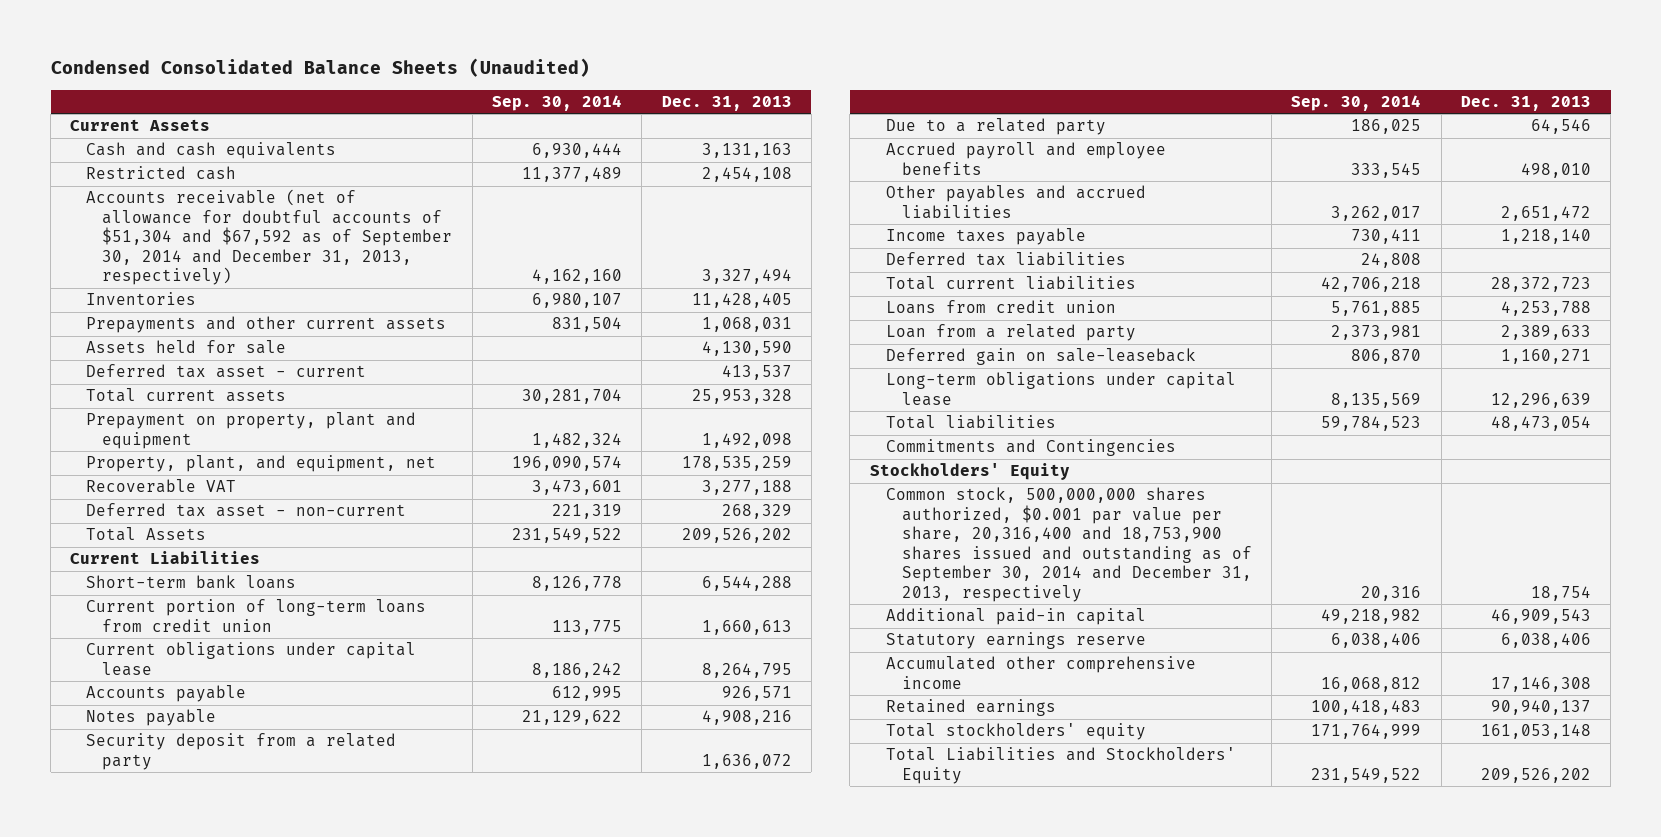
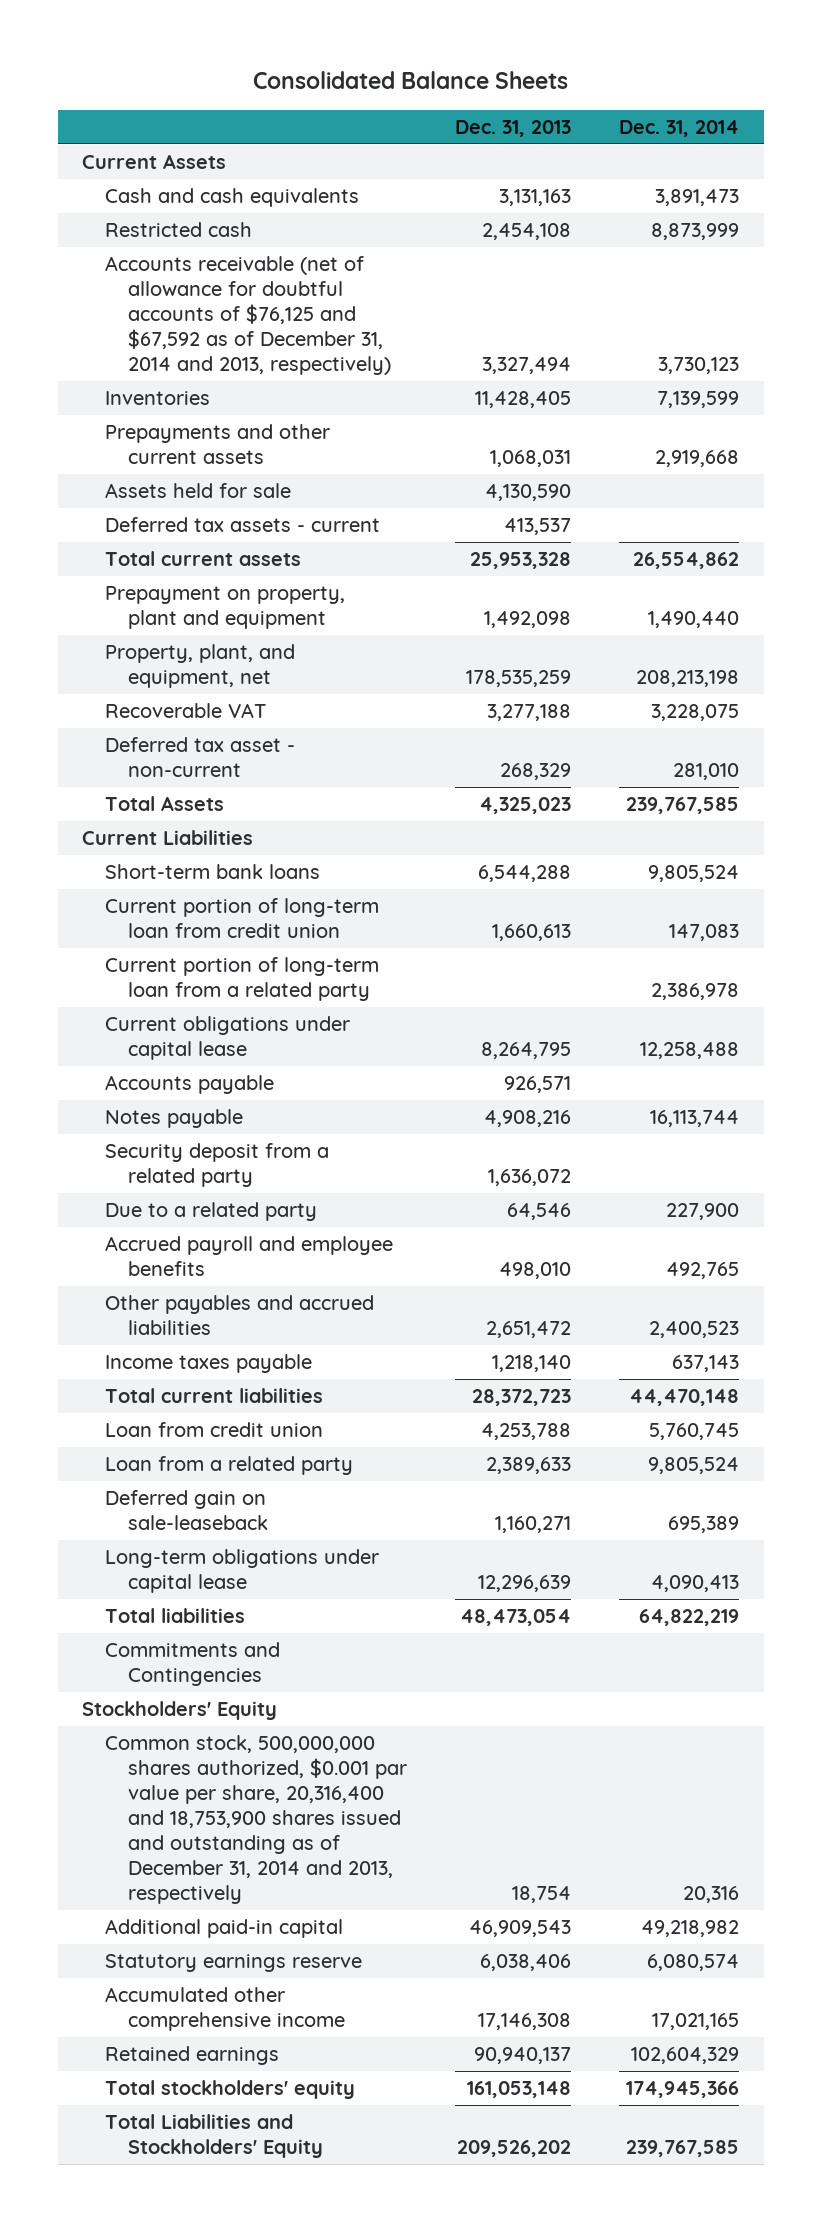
[50,58,590,78] Condensed Consolidated Balance Sheets (Unaudited) -> [252,71,568,90] Consolidated Balance Sheets
[492,95,623,112] Sep. 30, 2014 -> none
none -> [619,119,740,137] Dec. 31, 2014
[86,189,453,286] Accounts receivable (net of allowance for doubtful accounts of $51,304 and $67,592 as of September 30, 2014 and December 31, 2013, respectively) -> [104,256,391,376] Accounts receivable (net of allowance for doubtful accounts of $76,125 and $67,592 as of December 31, 2014 and 2013, respectively)
[86,364,367,379] Deferred tax asset - current -> [104,517,380,533] Deferred tax assets - current
[681,528,792,544] 209,526,202 -> [478,797,571,815] 4,325,023
[86,599,427,632] Current portion of long-term loans from credit union -> [104,898,379,939] Current portion of long-term loan from credit union
none -> [104,957,379,1002] Current portion of long-term loan from a related party
[885,252,1126,267] Deferred tax liabilities -> none
[885,300,1116,315] Loans from credit union -> [104,1422,323,1438] Loan from credit union
[885,487,1252,602] Common stock, 500,000,000 shares authorized, $0.001 par value per share, 20,316,400 and 18,753,900 shares issued and outstanding as of September 30, 2014 and December 31, 2013, respectively -> [104,1735,407,1905] Common stock, 500,000,000 shares authorized, $0.001 par value per share, 20,316,400 and 18,753,900 shares issued and outstanding as of December 31, 2014 and 2013, respectively

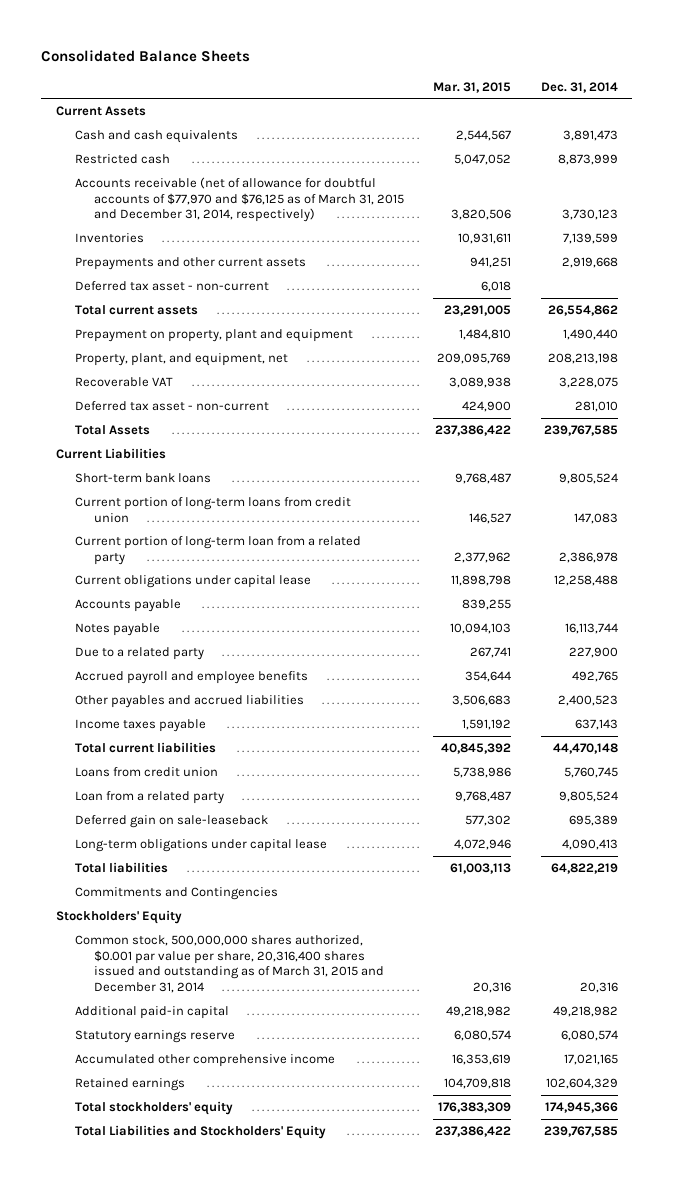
[454,119,571,137] Dec. 31, 2013 -> none
none -> [433,81,512,93] Mar. 31, 2015
[104,256,391,376] Accounts receivable (net of allowance for doubtful accounts of $76,125 and $67,592 as of December 31, 2014 and 2013, respectively) -> [74,177,405,223] Accounts receivable (net of allowance for doubtful accounts of $77,970 and $76,125 as of March 31, 2015 and December 31, 2014, respectively)
[104,483,291,499] Assets held for sale -> none
[104,517,380,533] Deferred tax assets - current -> [74,281,269,292] Deferred tax asset - non-current
[104,898,379,939] Current portion of long-term loan from credit union -> [74,497,351,523] Current portion of long-term loans from credit union
[104,1143,329,1188] Security deposit from a related party -> none
[104,1422,323,1438] Loan from credit union -> [74,767,218,778] Loans from credit union
[104,1735,407,1905] Common stock, 500,000,000 shares authorized, $0.001 par value per share, 20,316,400 and 18,753,900 shares issued and outstanding as of December 31, 2014 and 2013, respectively -> [74,935,385,994] Common stock, 500,000,000 shares authorized, $0.001 par value per share, 20,316,400 shares issued and outstanding as of March 31, 2015 and December 31, 2014

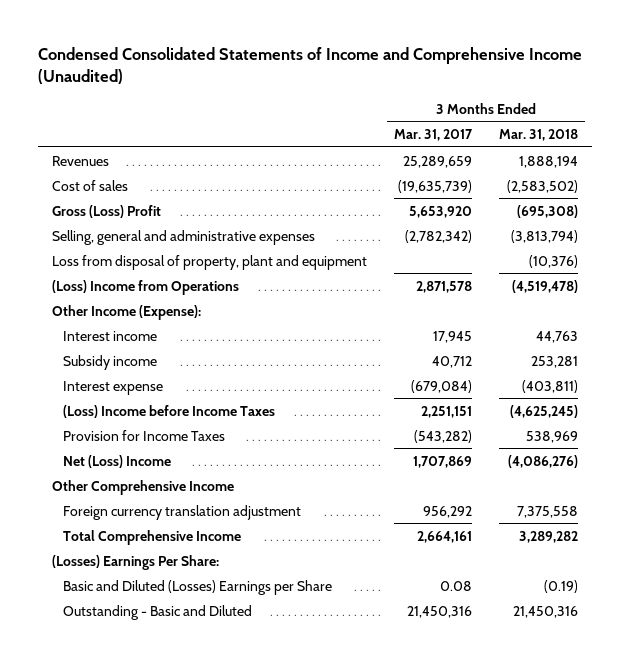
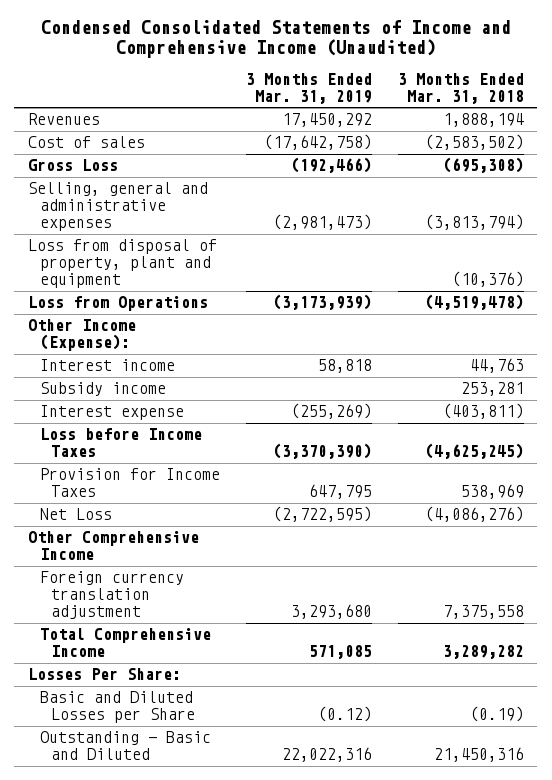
[394,129,474,142] Mar. 31, 2017 -> none
none -> [245,72,372,104] 3 Months Ended Mar. 31, 2019
[52,204,162,218] Gross (Loss) Profit -> [27,159,118,172] Gross Loss
[52,279,240,295] (Loss) Income from Operations -> [27,296,208,312] Loss from Operations
[63,404,276,418] (Loss) Income before Income Taxes -> [39,428,202,458] Loss before Income Taxes
[63,454,172,468] Net (Loss) Income -> [39,508,112,521] Net Loss
[52,554,220,570] (Losses) Earnings Per Share: -> [27,668,181,681] Losses Per Share:
[63,579,333,595] Basic and Diluted (Losses) Earnings per Share -> [39,691,196,724] Basic and Diluted Losses per Share

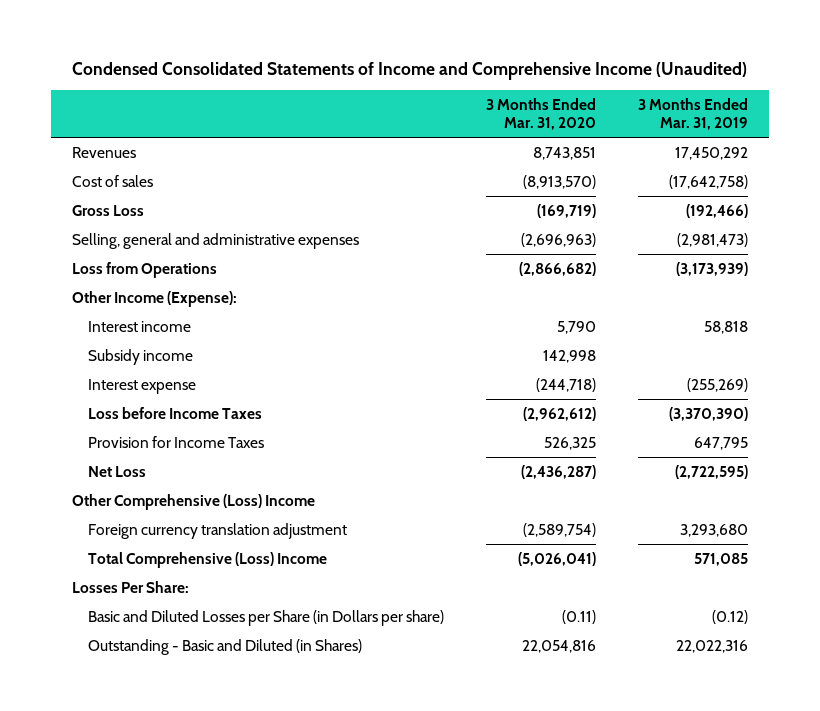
[398,72,525,104] 3 Months Ended Mar. 31, 2018 -> none
none -> [486,97,597,131] 3 Months Ended Mar. 31, 2020
[27,239,217,288] Loss from disposal of property, plant and equipment -> none
[27,531,199,561] Other Comprehensive Income -> [71,493,315,510] Other Comprehensive (Loss) Income
[39,628,211,658] Total Comprehensive Income -> [88,551,328,568] Total Comprehensive (Loss) Income
[39,691,196,724] Basic and Diluted Losses per Share -> [88,609,445,626] Basic and Diluted Losses per Share (in Dollars per share)
[39,731,211,761] Outstanding - Basic and Diluted -> [88,638,363,655] Outstanding - Basic and Diluted (in Shares)

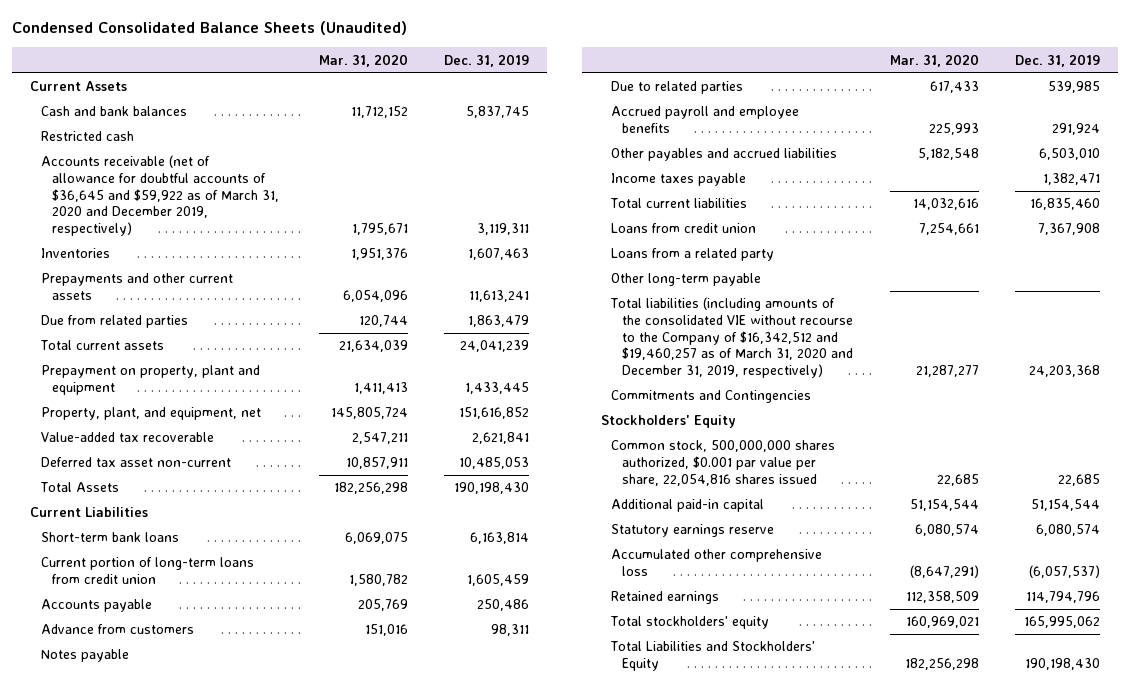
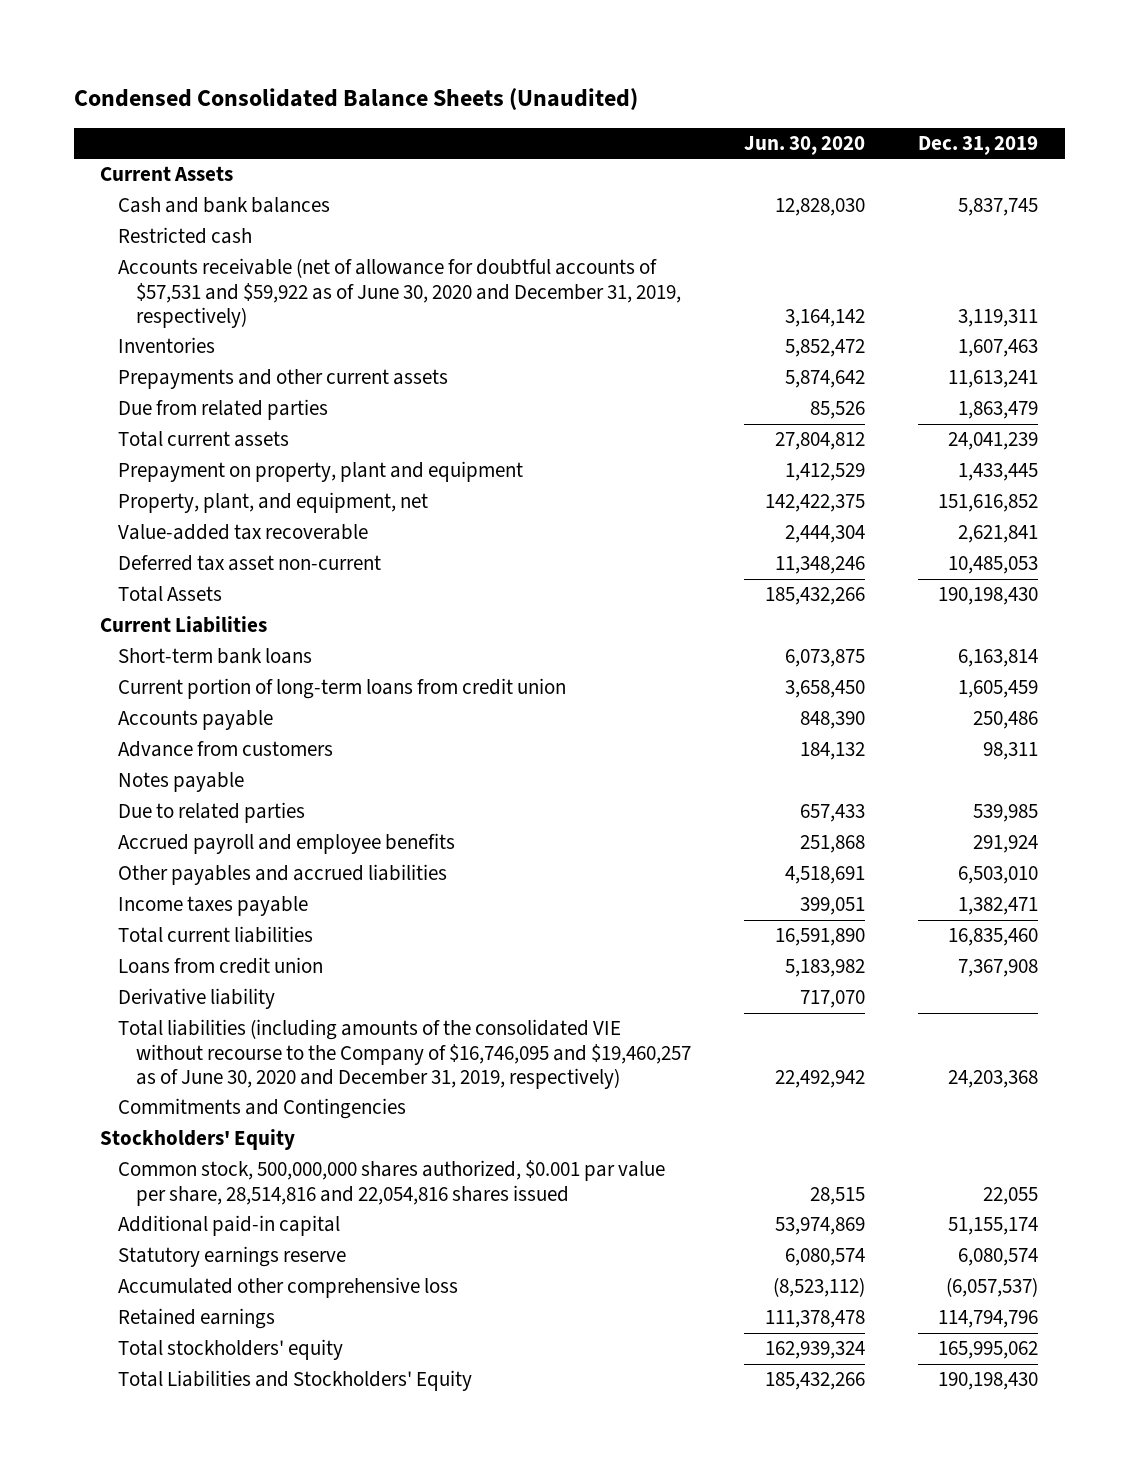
[318,53,408,67] Mar. 31, 2020 -> none
none -> [743,135,865,155] Jun. 30, 2020
[40,155,279,237] Accounts receivable (net of allowance for doubtful accounts of $36,645 and $59,922 as of March 31, 2020 and December 2019, respectively) -> [117,258,681,328] Accounts receivable (net of allowance for doubtful accounts of $57,531 and $59,922 as of June 30, 2020 and December 31, 2019, respectively)
[611,248,775,262] Loans from a related party -> none
[611,273,762,287] Other long-term payable -> none
none -> [117,988,275,1010] Derivative liability
[610,297,854,379] Total liabilities (including amounts of the consolidated VIE without recourse to the Company of $16,342,512 and $19,460,257 as of March 31, 2020 and December 31, 2019, respectively) -> [117,1019,691,1089] Total liabilities (including amounts of the consolidated VIE without recourse to the Company of $16,746,095 and $19,460,257 as of June 30, 2020 and December 31, 2019, respectively)
[611,440,836,486] Common stock, 500,000,000 shares authorized, $0.001 par value per share, 22,054,816 shares issued -> [117,1160,665,1206] Common stock, 500,000,000 shares authorized, $0.001 par value per share, 28,514,816 and 22,054,816 shares issued
[1058,473,1101,486] 22,685 -> [982,1186,1038,1205] 22,055
[1031,499,1101,512] 51,154,544 -> [947,1217,1038,1236] 51,155,174

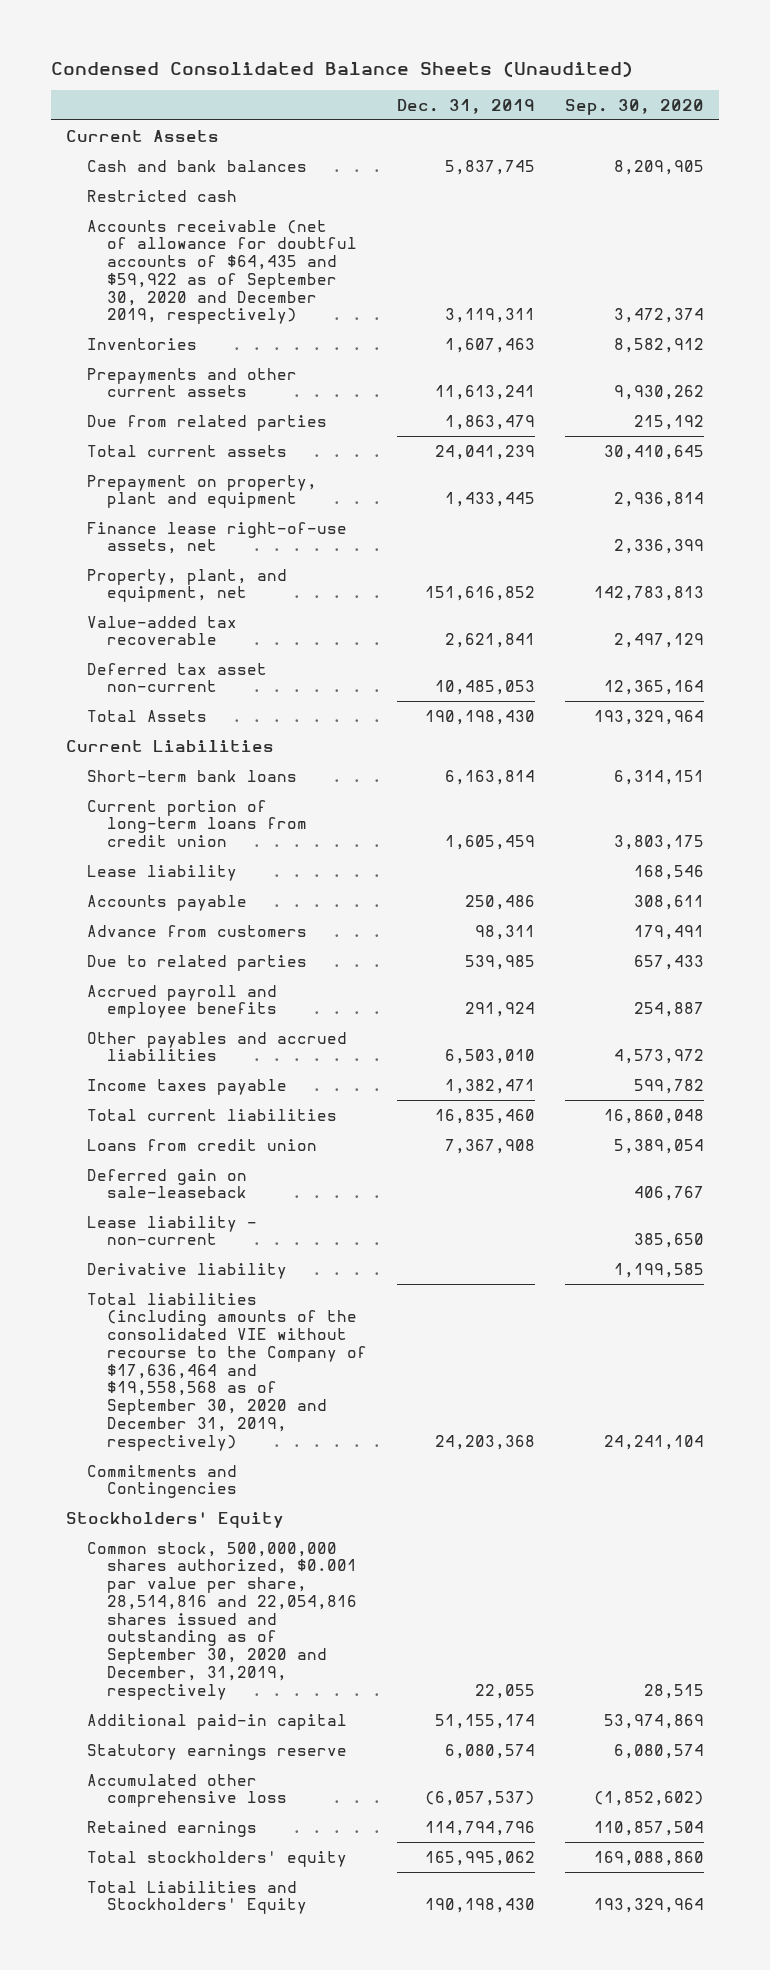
[743,135,865,155] Jun. 30, 2020 -> none
none -> [565,98,705,115] Sep. 30, 2020
[117,258,681,328] Accounts receivable (net of allowance for doubtful accounts of $57,531 and $59,922 as of June 30, 2020 and December 31, 2019, respectively) -> [86,219,358,325] Accounts receivable (net of allowance for doubtful accounts of $64,435 and $59,922 as of September 30, 2020 and December 2019, respectively)
none -> [86,521,347,555] Finance lease right-of-use assets, net
none -> [86,864,237,881] Lease liability
[117,772,244,793] Notes payable -> none
none -> [86,1168,248,1199] Deferred gain on sale-leaseback
none -> [86,1215,257,1246] Lease liability - non-current
[117,1019,691,1089] Total liabilities (including amounts of the consolidated VIE without recourse to the Company of $16,746,095 and $19,460,257 as of June 30, 2020 and December 31, 2019, respectively) -> [86,1292,368,1451] Total liabilities (including amounts of the consolidated VIE without recourse to the Company of $17,636,464 and $19,558,568 as of September 30, 2020 and December 31, 2019, respectively)
[117,1160,665,1206] Common stock, 500,000,000 shares authorized, $0.001 par value per share, 28,514,816 and 22,054,816 shares issued -> [86,1541,358,1700] Common stock, 500,000,000 shares authorized, $0.001 par value per share, 28,514,816 and 22,054,816 shares issued and outstanding as of September 30, 2020 and December, 31,2019, respectively

